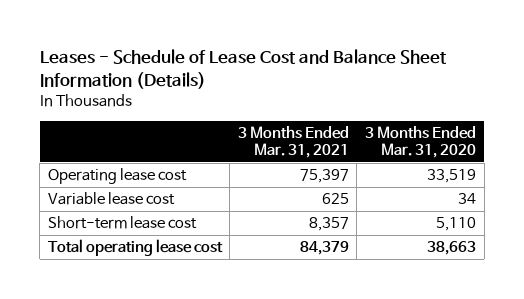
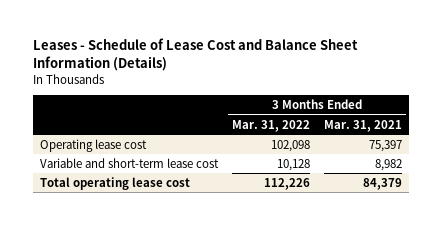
[364,125,476,159] 3 Months Ended Mar. 31, 2020 -> none
none -> [231,119,310,132] Mar. 31, 2022
[47,192,175,206] Variable lease cost -> none
[47,216,197,230] Short-term lease cost -> [39,157,219,168] Variable and short-term lease cost
[308,217,349,232] 8,357 -> [375,158,403,171] 8,982

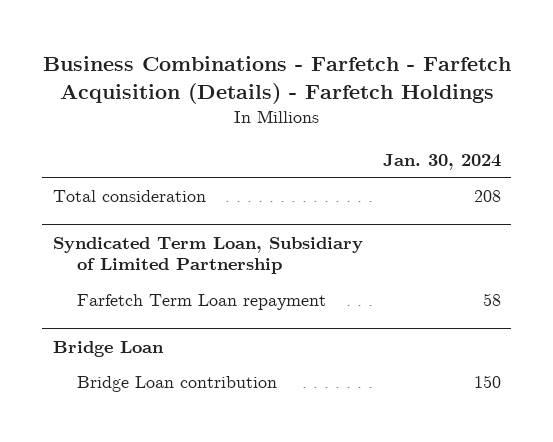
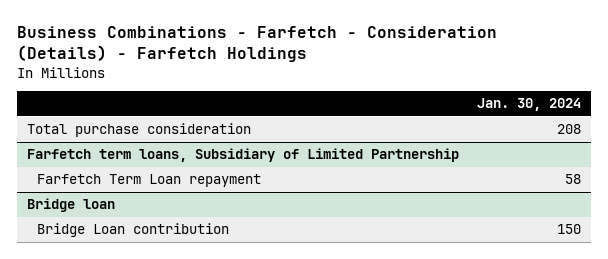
[42,55,511,104] Business Combinations - Farfetch - Farfetch Acquisition (Details) - Farfetch Holdings -> [17,26,498,63] Business Combinations - Farfetch - Consideration (Details) - Farfetch Holdings
[52,190,206,203] Total consideration -> [26,123,251,138] Total purchase consideration
[52,236,363,275] Syndicated Term Loan, Subsidiary of Limited Partnership -> [26,148,459,163] Farfetch term loans, Subsidiary of Limited Partnership
[52,340,164,357] Bridge Loan -> [26,198,115,213] Bridge loan

